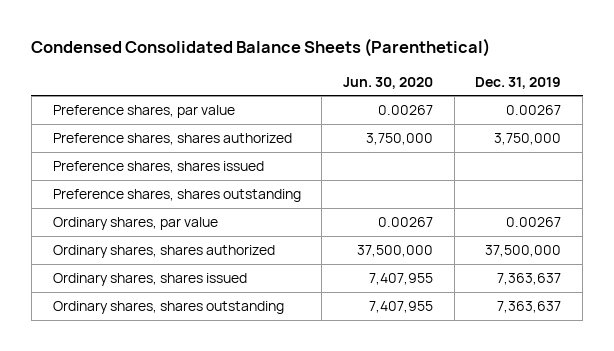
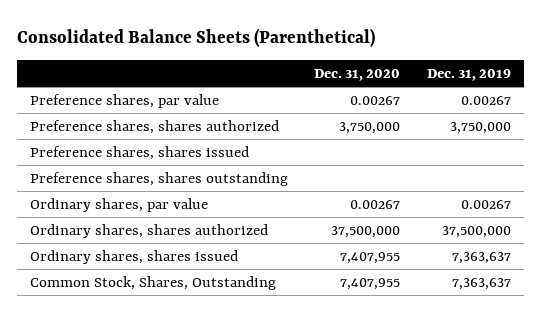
[31,38,491,58] Condensed Consolidated Balance Sheets (Parenthetical) -> [16,28,375,48] Consolidated Balance Sheets (Parenthetical)
[343,76,434,89] Jun. 30, 2020 -> none
none -> [314,69,401,82] Dec. 31, 2020
[52,300,284,314] Ordinary shares, shares outstanding -> [29,276,276,291] Common Stock, Shares, Outstanding

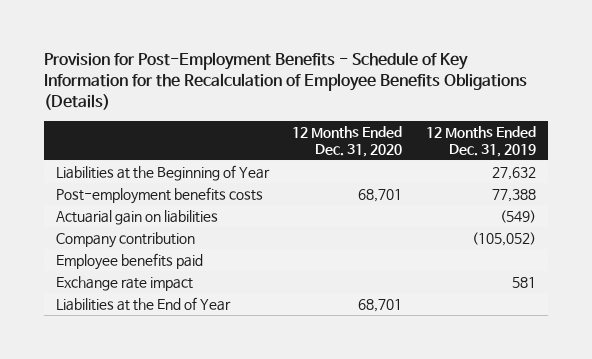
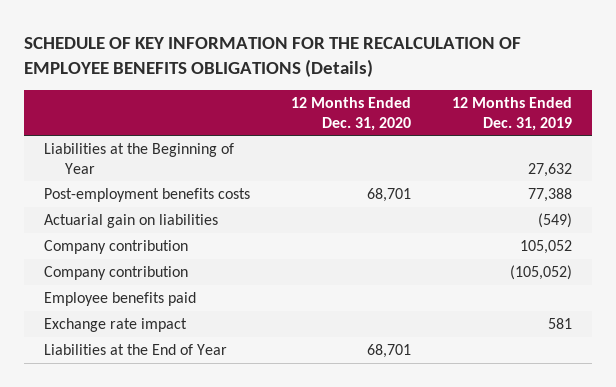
[44,52,528,111] Provision for Post-Employment Benefits - Schedule of Key Information for the Recalculation of Employee Benefits Obligations (Details) -> [23,36,521,78] SCHEDULE OF KEY INFORMATION FOR THE RECALCULATION OF EMPLOYEE BENEFITS OBLIGATIONS (Details)
none -> [44,240,189,255] Company contribution

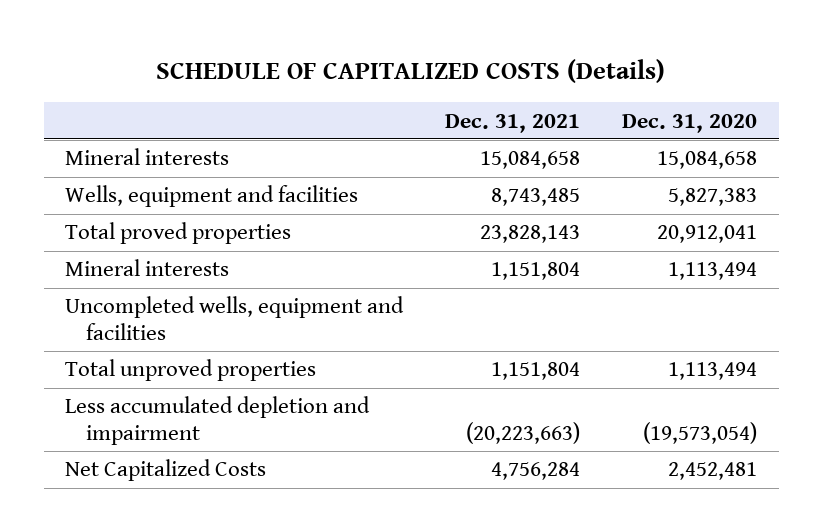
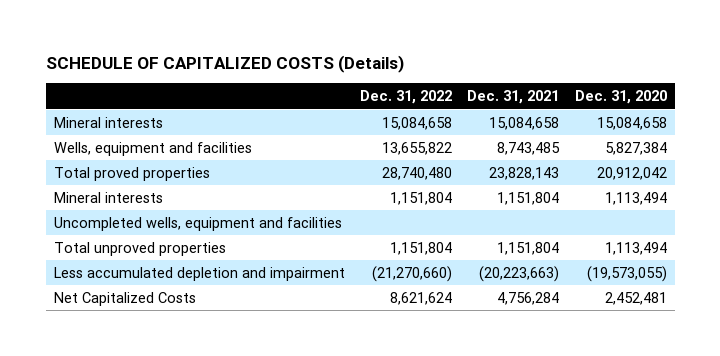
none -> [359,90,452,105] Dec. 31, 2022
[668,188,758,207] 5,827,383 -> [604,141,667,155] 5,827,384
[657,225,758,244] 20,912,041 -> [596,166,667,180] 20,912,042
[643,421,758,444] (19,573,054) -> [586,265,667,282] (19,573,055)

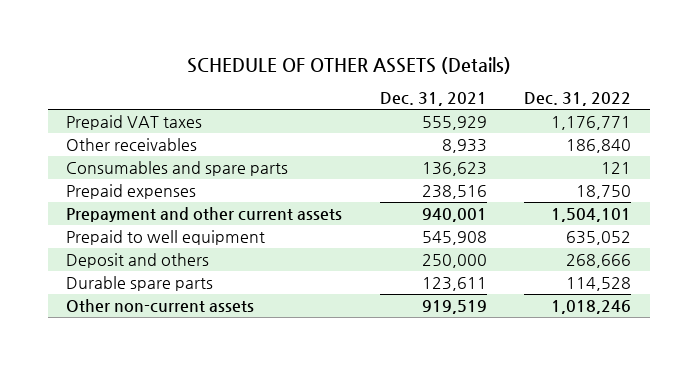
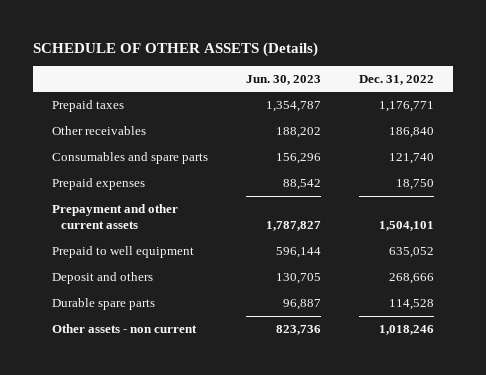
[379,92,487,107] Dec. 31, 2021 -> none
none -> [246,74,322,85] Jun. 30, 2023
[66,114,203,130] Prepaid VAT taxes -> [51,99,124,112] Prepaid taxes
[600,161,631,174] 121 -> [389,152,435,164] 121,740
[66,298,255,313] Other non-current assets -> [51,323,197,333] Other assets - non current

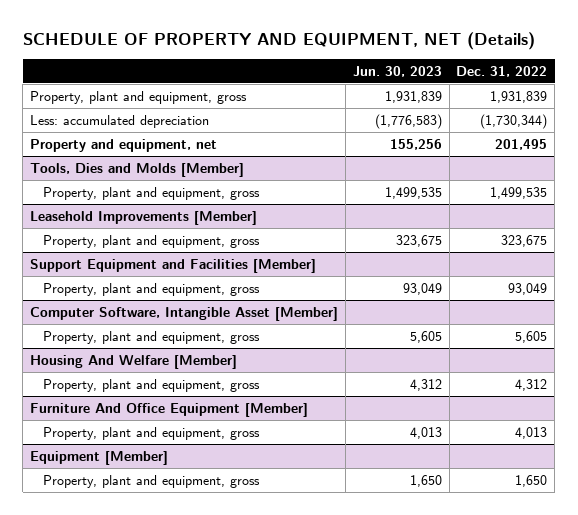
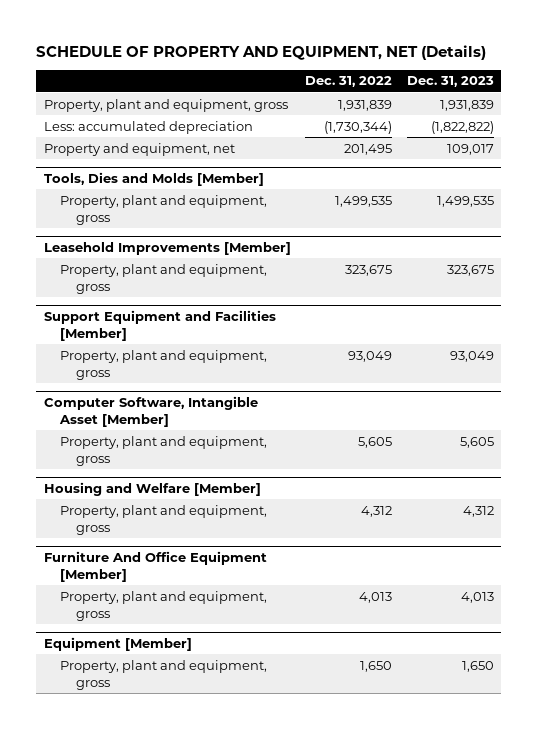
[352,65,442,77] Jun. 30, 2023 -> none
none -> [406,76,494,88] Dec. 31, 2023
[30,354,238,369] Housing And Welfare [Member] -> [43,482,261,497] Housing and Welfare [Member]

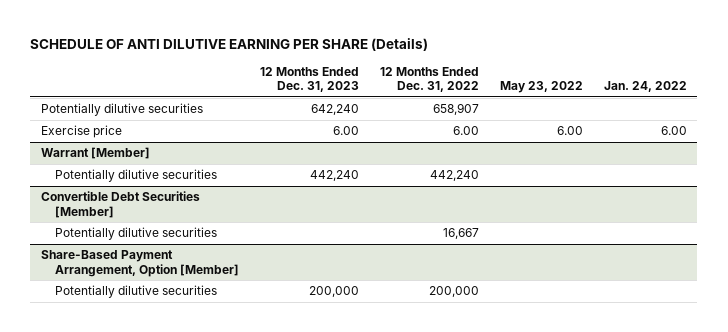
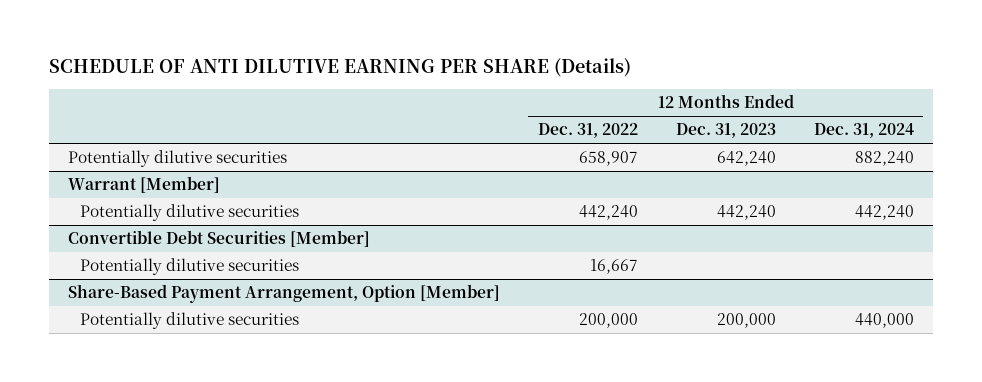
[499,81,583,94] May 23, 2022 -> none
[603,81,687,93] Jan. 24, 2022 -> none
none -> [813,123,914,139] Dec. 31, 2024
[40,125,122,139] Exercise price -> none

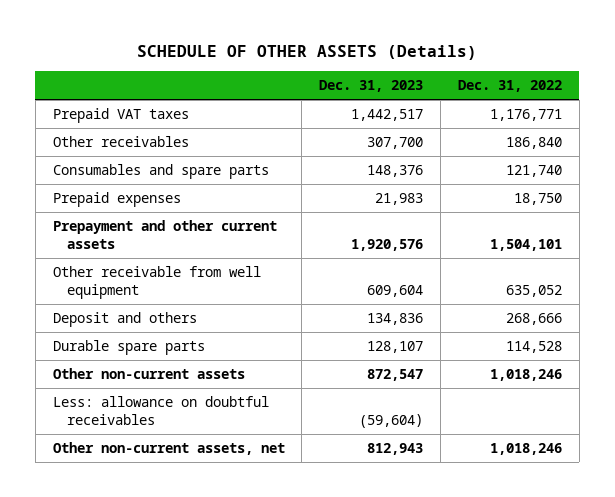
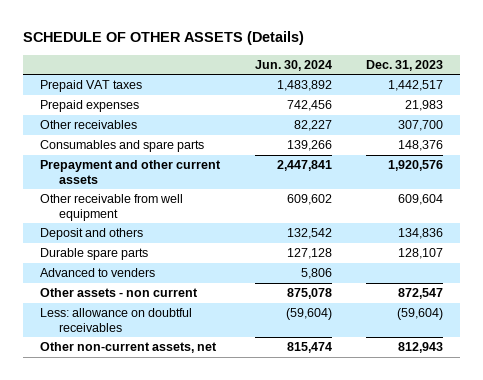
[457,80,562,93] Dec. 31, 2022 -> none
none -> [254,59,332,71] Jun. 30, 2024
[52,192,181,208] Prepaid expenses -> [39,100,139,113] Prepaid expenses
none -> [39,268,155,278] Advanced to venders
[52,368,245,380] Other non-current assets -> [39,288,198,298] Other assets - non current

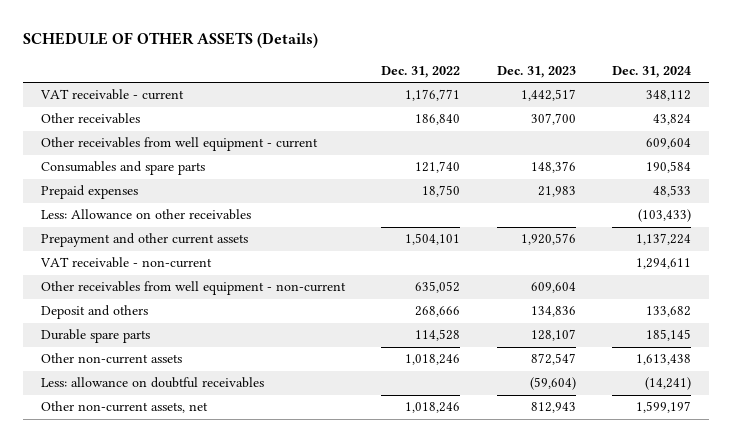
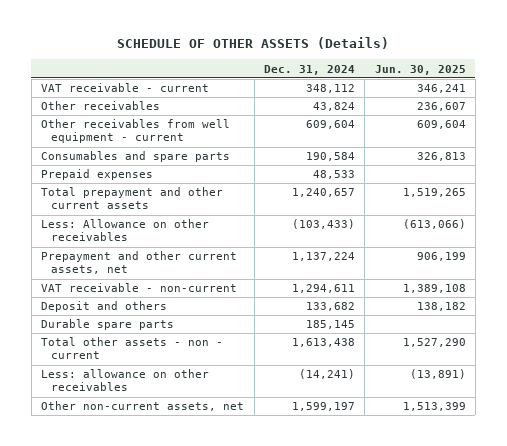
[381,65,461,78] Dec. 31, 2022 -> none
[496,65,576,78] Dec. 31, 2023 -> none
none -> [374,64,466,75] Jun. 30, 2025
none -> [41,187,224,210] Total prepayment and other current assets
[40,233,248,248] Prepayment and other current assets -> [41,251,238,275] Prepayment and other current assets, net
[40,281,346,296] Other receivables from well equipment - non-current -> none
[40,353,182,365] Other non-current assets -> [41,337,224,360] Total other assets - non - current
[40,377,264,389] Less: allowance on doubtful receivables -> [41,369,210,392] Less: allowance on other receivables

